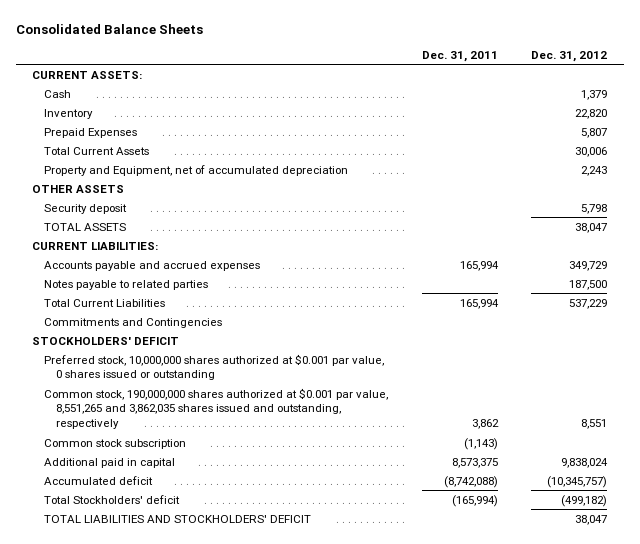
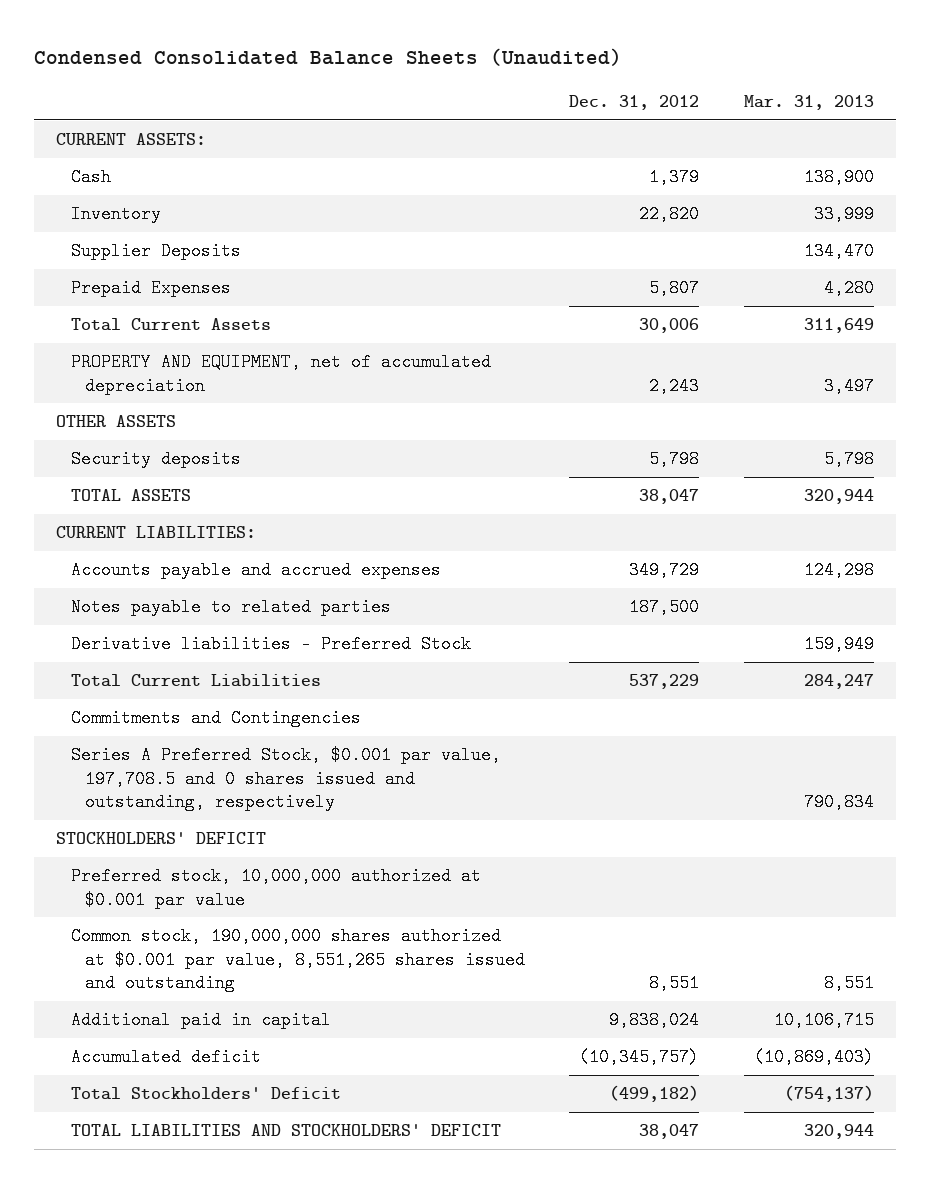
[15,23,203,34] Consolidated Balance Sheets -> [34,47,623,66] Condensed Consolidated Balance Sheets (Unaudited)
[421,50,498,62] Dec. 31, 2011 -> none
none -> [743,94,874,110] Mar. 31, 2013
none -> [70,242,241,261] Supplier Deposits
[44,164,349,176] Property and Equipment, net of accumulated depreciation -> [70,353,491,395] PROPERTY AND EQUIPMENT, net of accumulated depreciation
[44,203,128,214] Security deposit -> [70,450,241,469] Security deposits
none -> [70,635,471,654] Derivative liabilities - Preferred Stock
none -> [70,746,501,812] Series A Preferred Stock, $0.001 par value, 197,708.5 and 0 shares issued and outstanding, respectively
[44,438,187,449] Common stock subscription -> none
[44,353,385,381] Preferred stock, 10,000,000 shares authorized at $0.001 par value, 0 shares issued or outstanding -> [70,867,481,909] Preferred stock, 10,000,000 authorized at $0.001 par value
[44,387,389,430] Common stock, 190,000,000 shares authorized at $0.001 par value, 8,551,265 and 3,862,035 shares issued and outstanding, respectively -> [70,927,526,993] Common stock, 190,000,000 shares authorized at $0.001 par value, 8,551,265 shares issued and outstanding
[44,494,181,504] Total Stockholders' deficit -> [70,1087,341,1101] Total Stockholders' Deficit

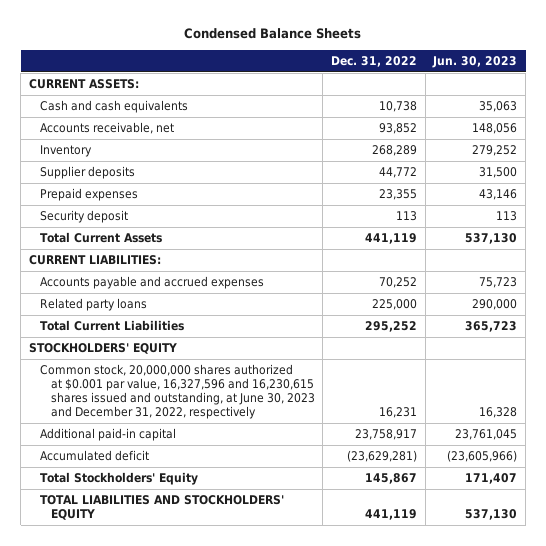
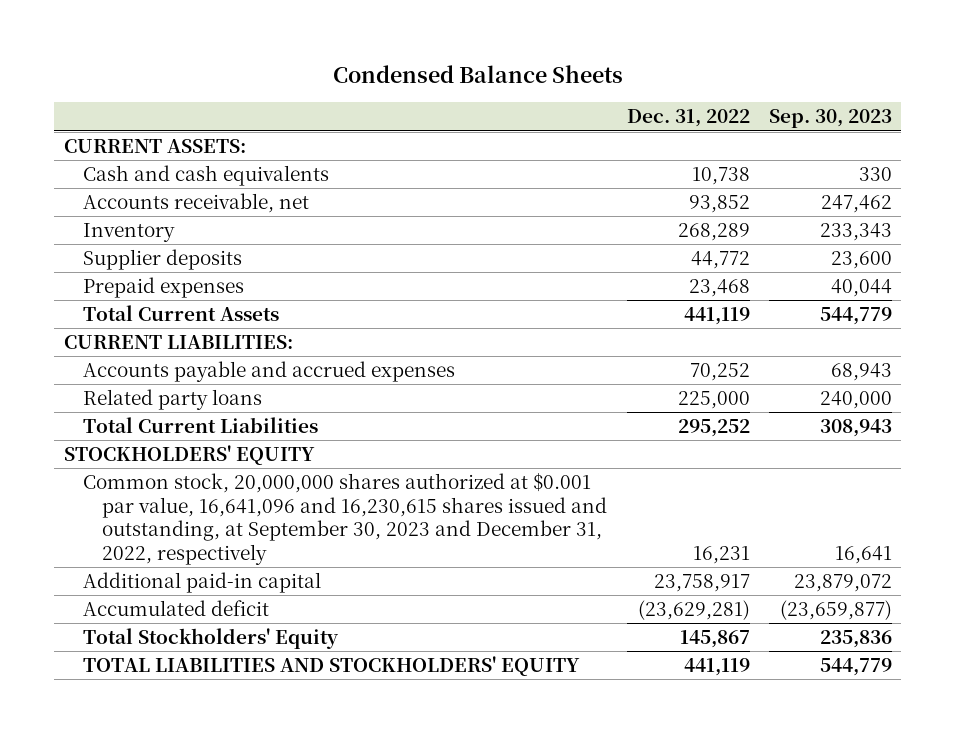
[432,55,518,68] Jun. 30, 2023 -> none
none -> [768,109,892,129] Sep. 30, 2023
[39,210,128,224] Security deposit -> none
[379,189,418,201] 23,355 -> [688,279,750,298] 23,468
[39,364,315,420] Common stock, 20,000,000 shares authorized at $0.001 par value, 16,327,596 and 16,230,615 shares issued and outstanding, at June 30, 2023 and December 31, 2022, respectively -> [83,473,608,565] Common stock, 20,000,000 shares authorized at $0.001 par value, 16,641,096 and 16,230,615 shares issued and outstanding, at September 30, 2023 and December 31, 2022, respectively

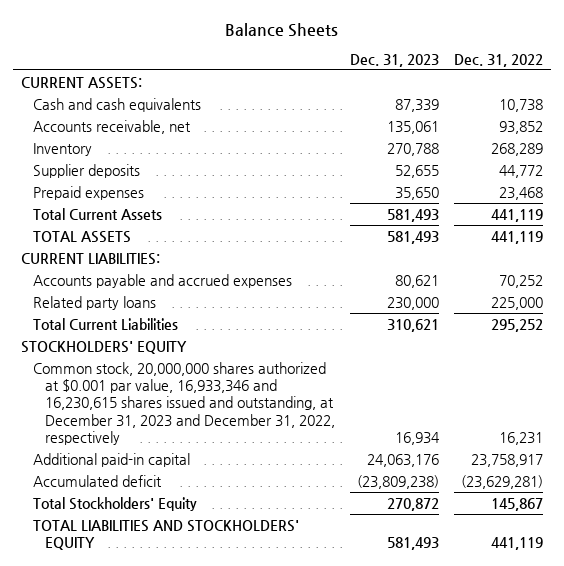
[332,65,623,84] Condensed Balance Sheets -> [225,22,339,37] Balance Sheets
[768,109,892,129] Sep. 30, 2023 -> none
none -> [350,53,440,67] Dec. 31, 2023
none -> [32,230,131,243] TOTAL ASSETS
[83,473,608,565] Common stock, 20,000,000 shares authorized at $0.001 par value, 16,641,096 and 16,230,615 shares issued and outstanding, at September 30, 2023 and December 31, 2022, respectively -> [32,361,335,445] Common stock, 20,000,000 shares authorized at $0.001 par value, 16,933,346 and 16,230,615 shares issued and outstanding, at December 31, 2023 and December 31, 2022, respectively

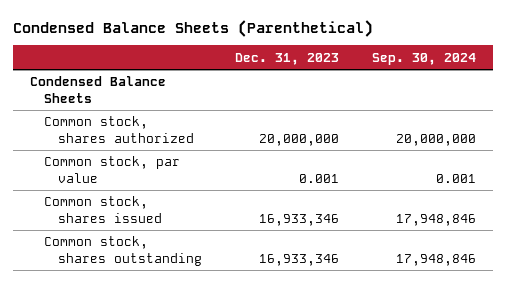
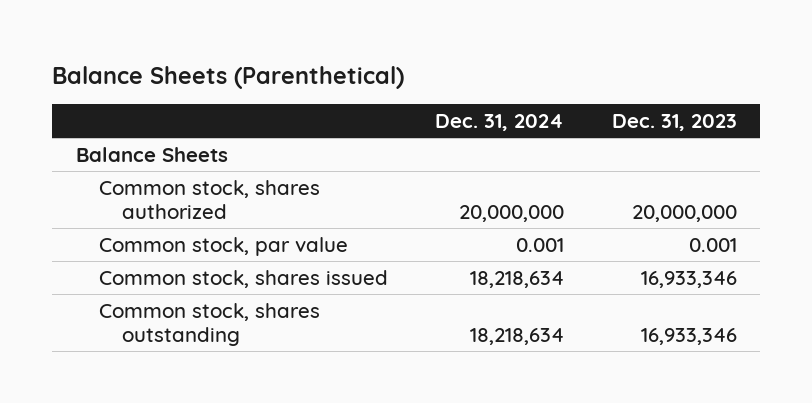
[12,19,373,37] Condensed Balance Sheets (Parenthetical) -> [52,65,405,89] Balance Sheets (Parenthetical)
[372,52,477,65] Sep. 30, 2024 -> none
none -> [435,114,565,132] Dec. 31, 2024
[29,76,166,103] Condensed Balance Sheets -> [75,146,228,162] Balance Sheets

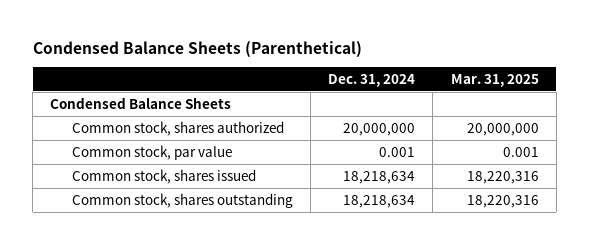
[52,65,405,89] Balance Sheets (Parenthetical) -> [32,40,362,58] Condensed Balance Sheets (Parenthetical)
[611,114,737,132] Dec. 31, 2023 -> none
none -> [450,74,539,88] Mar. 31, 2025
[75,146,228,162] Balance Sheets -> [50,96,232,109] Condensed Balance Sheets

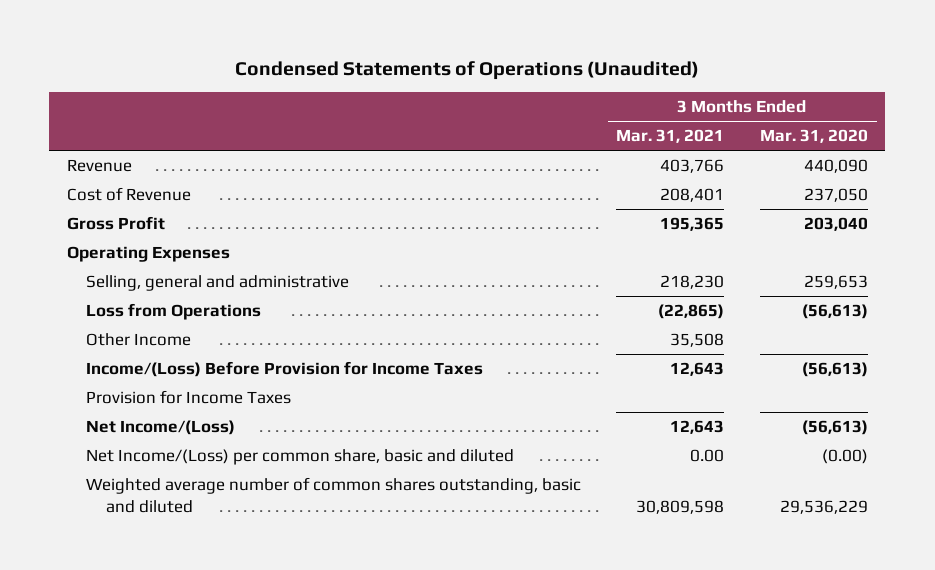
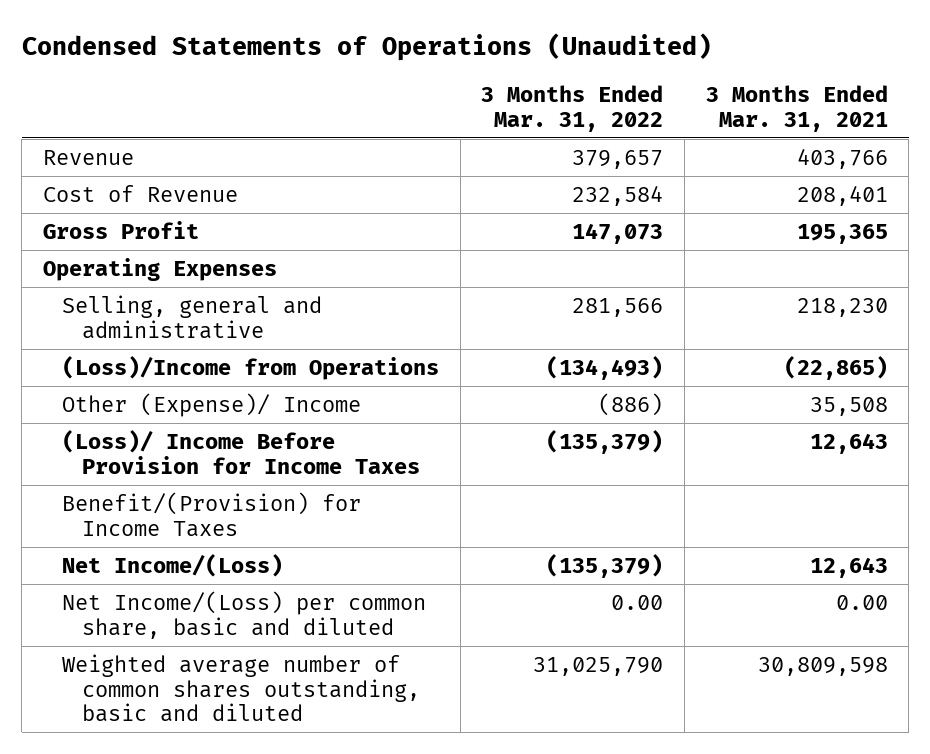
[759,129,868,144] Mar. 31, 2020 -> none
none -> [481,85,664,132] 3 Months Ended Mar. 31, 2022
[86,303,262,321] Loss from Operations -> [62,355,440,380] (Loss)/Income from Operations
[86,333,192,347] Other Income -> [62,392,362,417] Other (Expense)/ Income
[86,361,484,378] Income/(Loss) Before Provision for Income Taxes -> [62,429,420,474] (Loss)/ Income Before Provision for Income Taxes
[86,390,292,405] Provision for Income Taxes -> [62,491,362,537] Benefit/(Provision) for Income Taxes

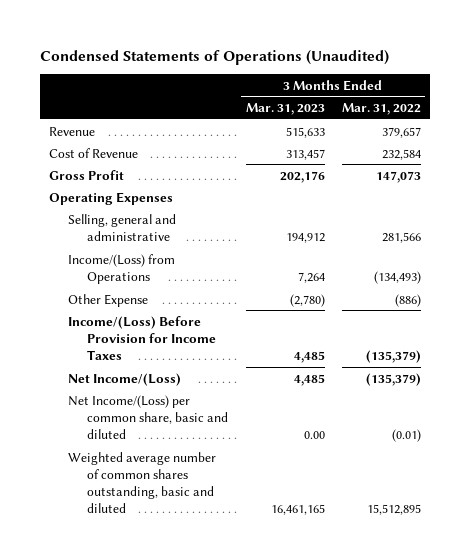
[705,85,888,132] 3 Months Ended Mar. 31, 2021 -> none
none -> [245,103,325,116] Mar. 31, 2023
[62,491,362,537] Benefit/(Provision) for Income Taxes -> none
[62,355,440,380] (Loss)/Income from Operations -> [67,253,175,284] Income/(Loss) from Operations
[62,392,362,417] Other (Expense)/ Income -> [67,293,148,307] Other Expense
[62,429,420,474] (Loss)/ Income Before Provision for Income Taxes -> [67,315,217,360] Income/(Loss) Before Provision for Income Taxes
[611,594,664,610] 0.00 -> [391,428,421,442] (0.01)
[533,656,664,676] 31,025,790 -> [366,503,421,515] 15,512,895

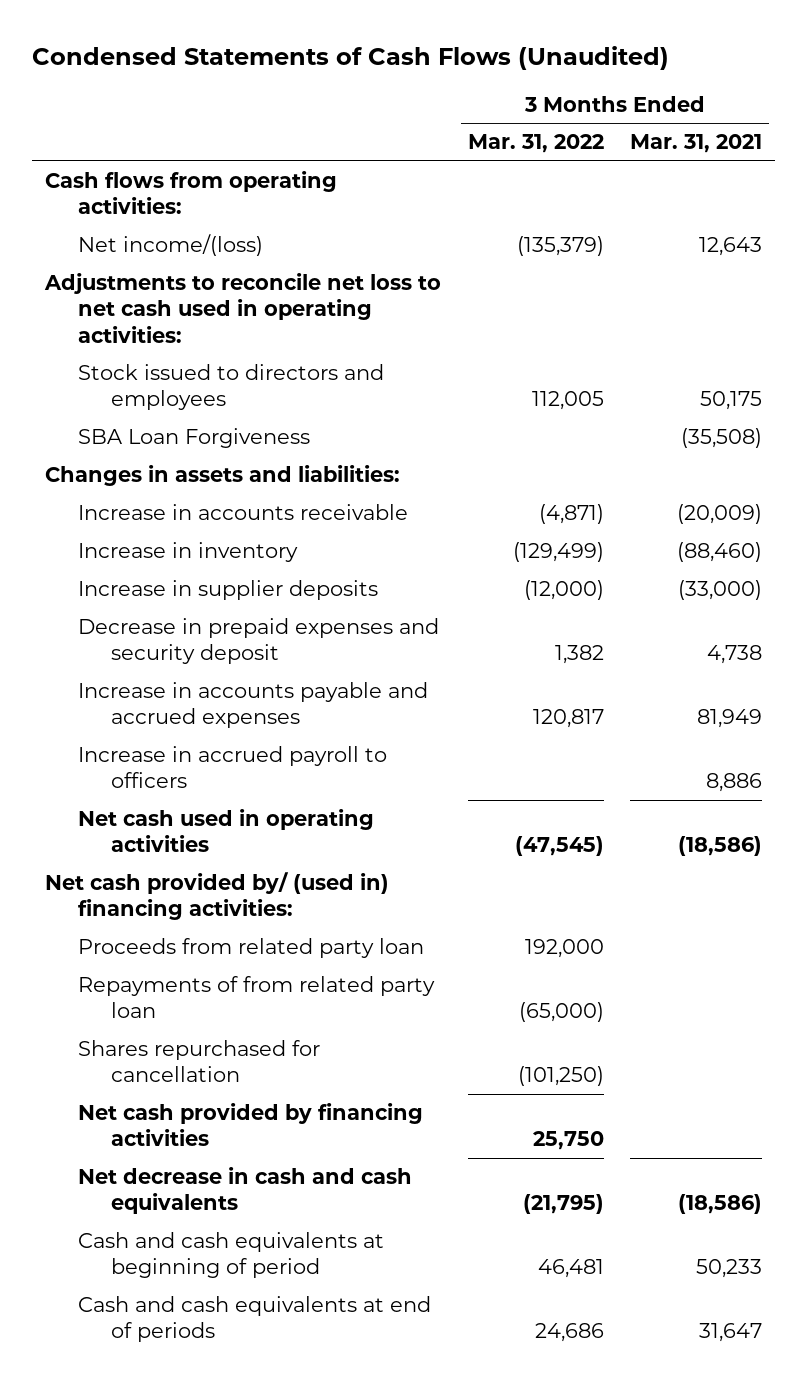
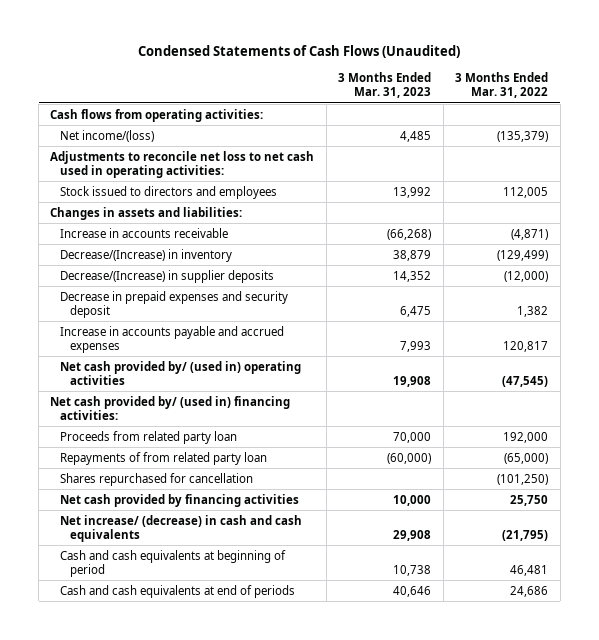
[630,134,763,154] Mar. 31, 2021 -> none
none -> [338,72,432,99] 3 Months Ended Mar. 31, 2023
[78,428,311,449] SBA Loan Forgiveness -> none
[78,542,299,563] Increase in inventory -> [60,248,233,262] Decrease/(Increase) in inventory
[78,580,379,601] Increase in supplier deposits -> [60,269,275,283] Decrease/(Increase) in supplier deposits
[78,746,388,789] Increase in accrued payroll to officers -> none
[78,809,375,853] Net cash used in operating activities -> [60,360,302,385] Net cash provided by/ (used in) operating activities
[78,1167,413,1215] Net decrease in cash and cash equivalents -> [60,514,303,542] Net increase/ (decrease) in cash and cash equivalents

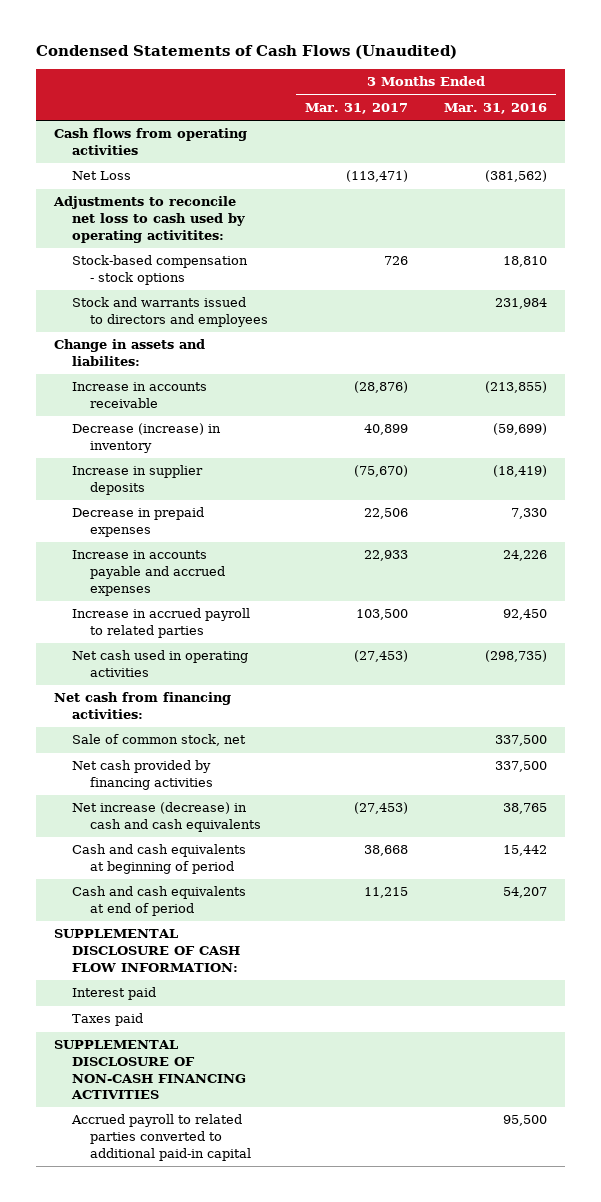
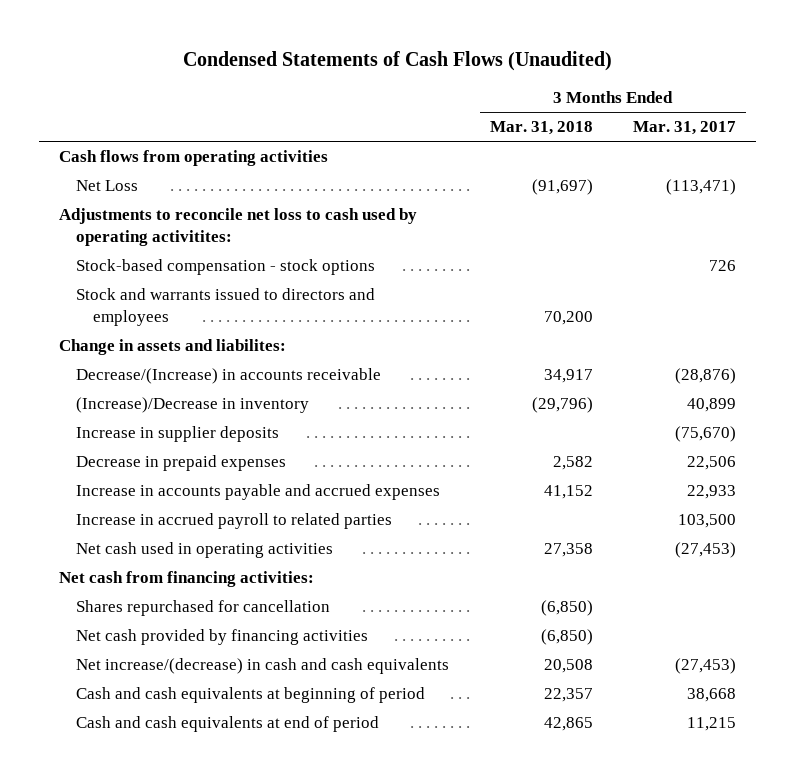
[444,102,548,114] Mar. 31, 2016 -> none
none -> [489,121,593,136] Mar. 31, 2018
[72,382,208,409] Increase in accounts receivable -> [76,368,382,385] Decrease/(Increase) in accounts receivable
[72,423,222,454] Decrease (increase) in inventory -> [76,397,310,414] (Increase)/Decrease in inventory
[72,734,247,747] Sale of common stock, net -> none
none -> [76,600,331,617] Shares repurchased for cancellation
[72,802,262,833] Net increase (decrease) in cash and cash equivalents -> [76,658,450,675] Net increase/(decrease) in cash and cash equivalents
[54,929,241,972] SUPPLEMENTAL DISCLOSURE OF CASH FLOW INFORMATION: -> none
[72,987,157,1001] Interest paid -> none
[72,1013,144,1027] Taxes paid -> none
[54,1040,247,1100] SUPPLEMENTAL DISCLOSURE OF NON-CASH FINANCING ACTIVITIES -> none
[71,1114,252,1161] Accrued payroll to related parties converted to additional paid-in capital -> none

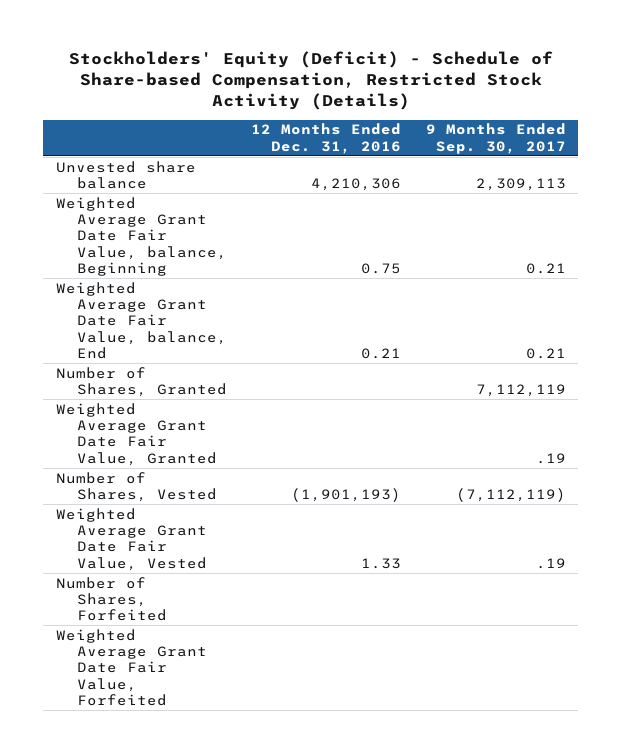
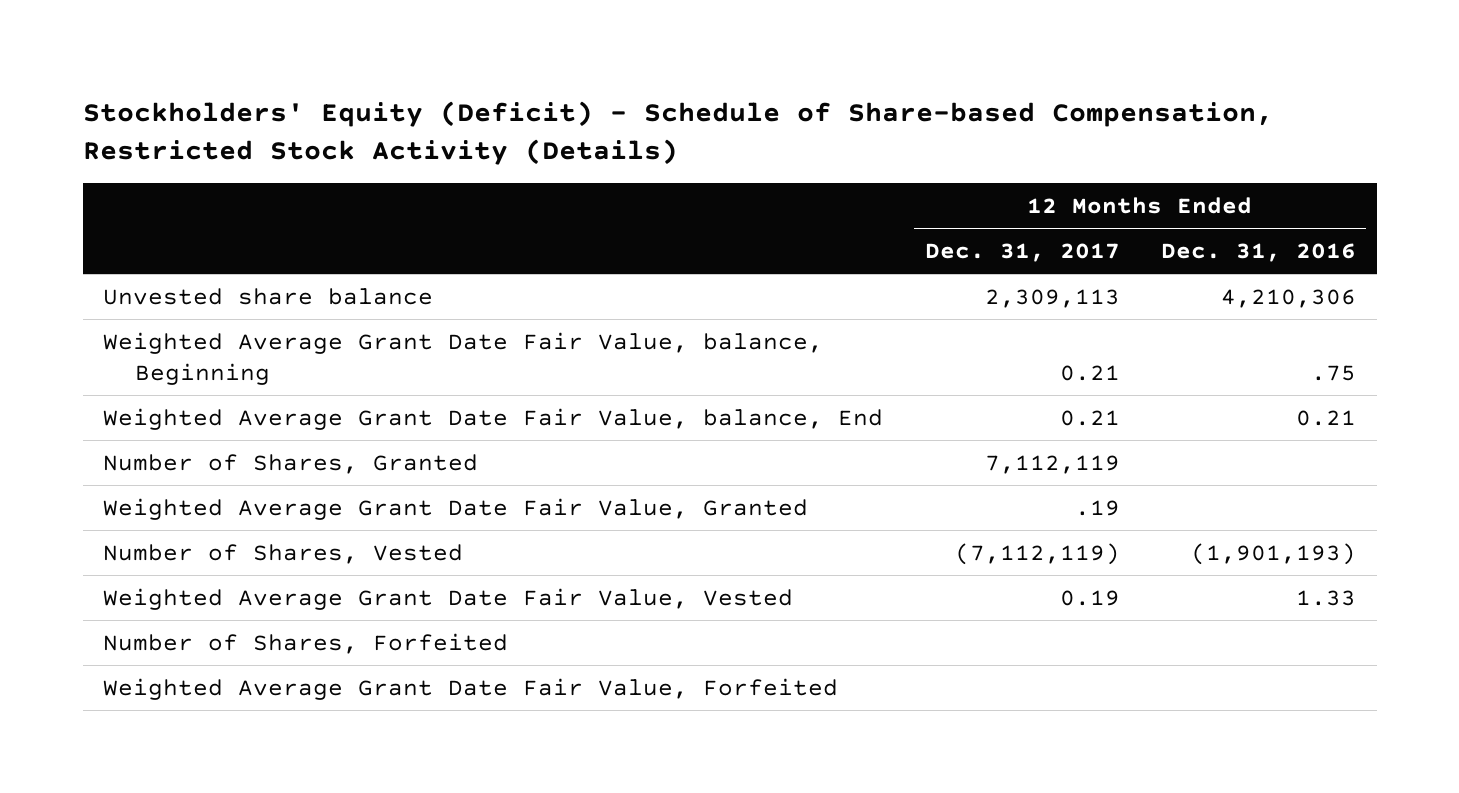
[425,123,566,154] 9 Months Ended Sep. 30, 2017 -> none
none -> [924,243,1120,263] Dec. 31, 2017
[361,262,402,274] 0.75 -> [1311,365,1357,382] .75

